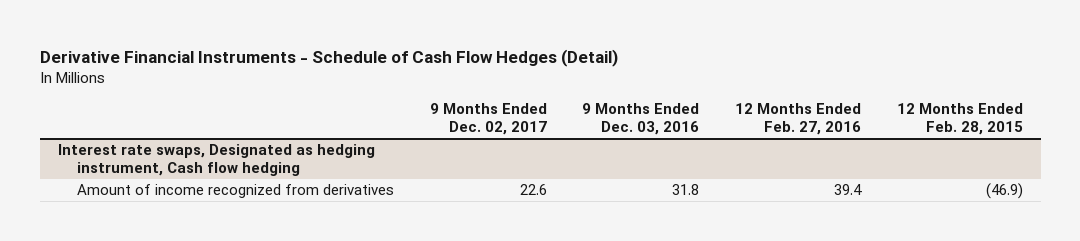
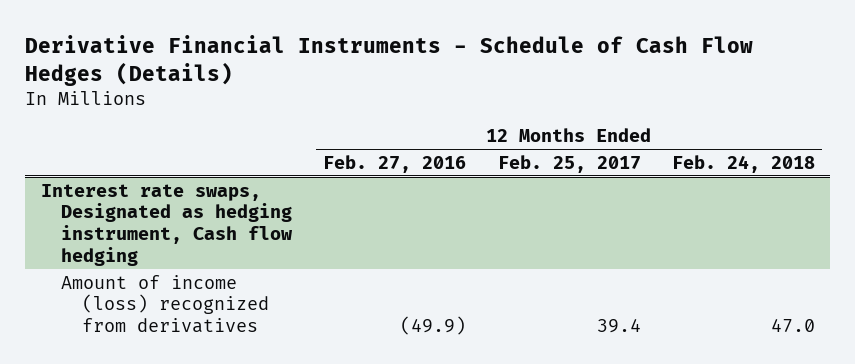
[39,48,618,67] Derivative Financial Instruments - Schedule of Cash Flow Hedges (Detail) -> [25,34,754,86] Derivative Financial Instruments - Schedule of Cash Flow Hedges (Details)
[429,103,547,136] 9 Months Ended Dec. 02, 2017 -> none
[582,103,700,136] 9 Months Ended Dec. 03, 2016 -> none
[896,103,1023,136] 12 Months Ended Feb. 28, 2015 -> none
none -> [497,154,641,173] Feb. 25, 2017
none -> [671,154,815,173] Feb. 24, 2018
[77,184,395,199] Amount of income recognized from derivatives -> [61,274,269,334] Amount of income (loss) recognized from derivatives
[834,184,863,196] 39.4 -> [400,316,467,336] (49.9)

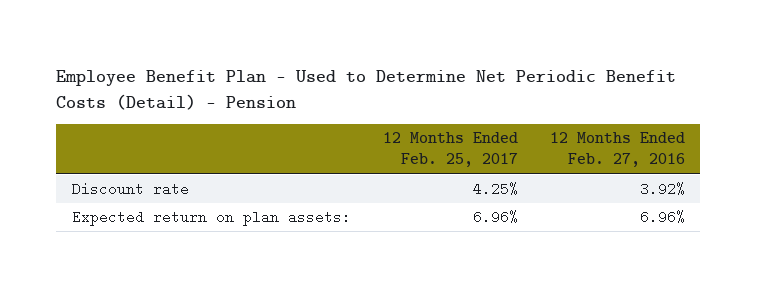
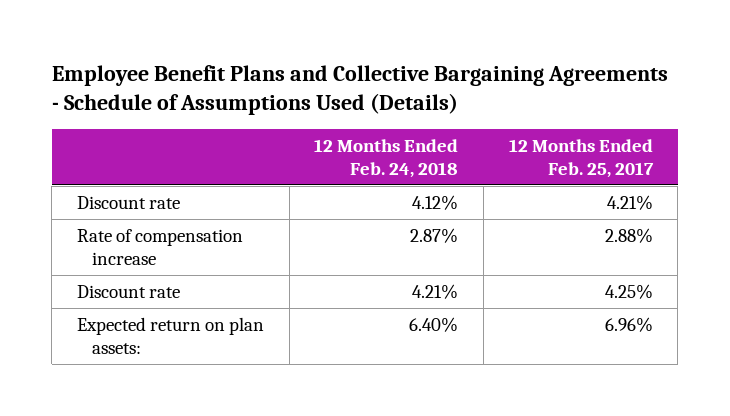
[56,70,677,110] Employee Benefit Plan - Used to Determine Net Periodic Benefit Costs (Detail) - Pension -> [51,65,668,116] Employee Benefit Plans and Collective Bargaining Agreements - Schedule of Assumptions Used (Details)
[549,132,685,168] 12 Months Ended Feb. 27, 2016 -> none
none -> [314,138,459,178] 12 Months Ended Feb. 24, 2018
none -> [76,195,180,209] Discount rate
none -> [76,228,243,265] Rate of compensation increase

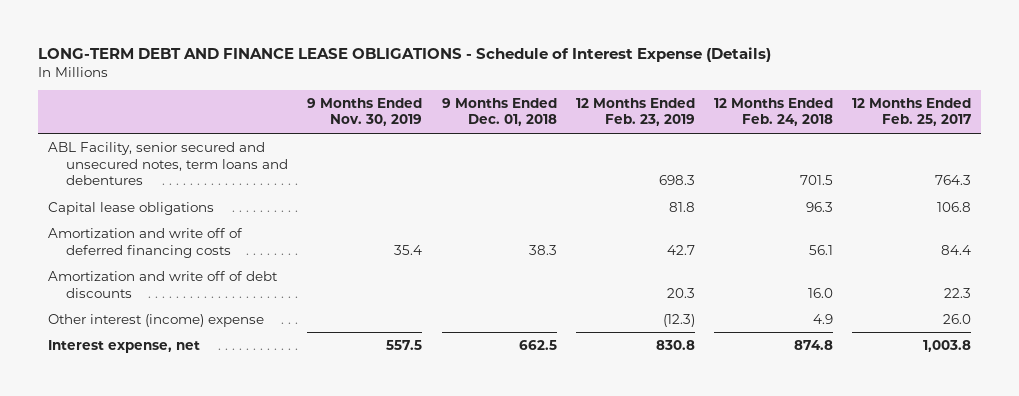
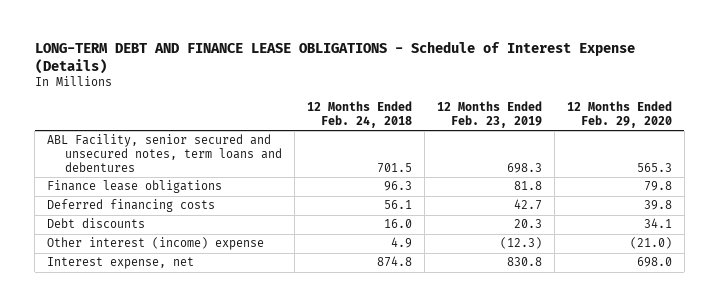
[307,97,423,127] 9 Months Ended Nov. 30, 2019 -> none
[441,97,557,127] 9 Months Ended Dec. 01, 2018 -> none
[852,97,972,127] 12 Months Ended Feb. 25, 2017 -> none
none -> [566,101,672,129] 12 Months Ended Feb. 29, 2020
[47,201,214,215] Capital lease obligations -> [47,180,223,194] Finance lease obligations
[47,227,243,258] Amortization and write off of deferred financing costs -> [47,199,216,213] Deferred financing costs
[47,270,278,298] Amortization and write off of debt discounts -> [47,218,146,229] Debt discounts

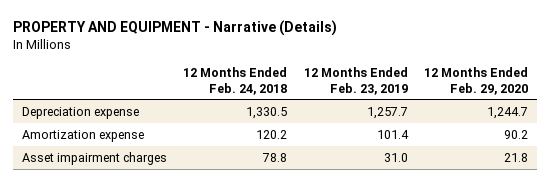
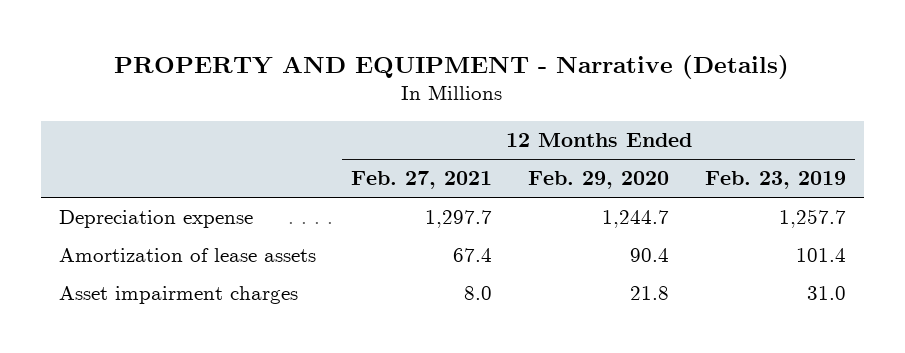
[183,66,288,95] 12 Months Ended Feb. 24, 2018 -> none
none -> [351,171,493,190] Feb. 27, 2021
[21,129,144,142] Amortization expense -> none
none -> [58,248,316,263] Amortization of lease assets

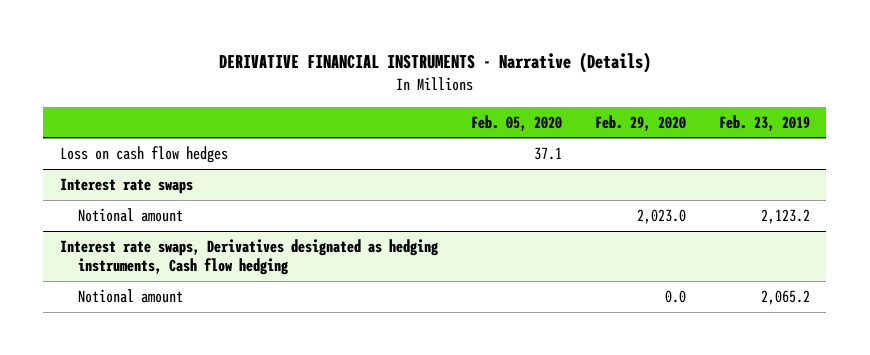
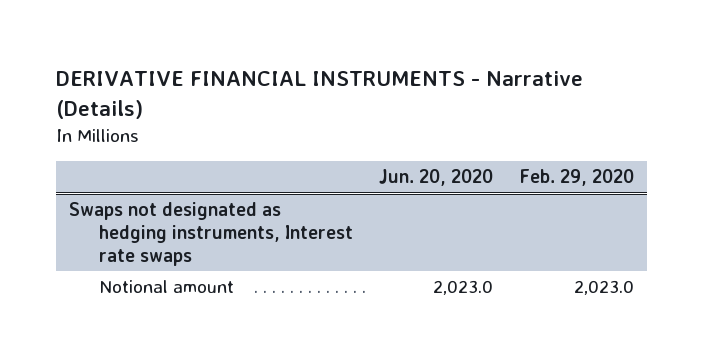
[470,114,562,131] Feb. 05, 2020 -> none
[718,114,810,131] Feb. 23, 2019 -> none
none -> [379,169,494,187] Jun. 20, 2020
[59,146,228,164] Loss on cash flow hedges -> none
[59,178,193,195] Interest rate swaps -> none
none -> [68,202,354,267] Swaps not designated as hedging instruments, Interest rate swaps
[59,239,439,276] Interest rate swaps, Derivatives designated as hedging instruments, Cash flow hedging -> none
[78,289,184,304] Notional amount -> none

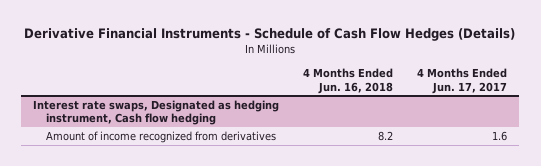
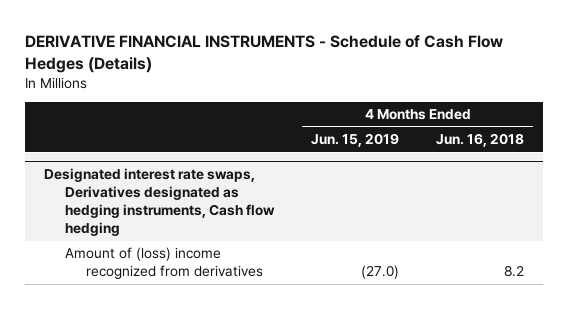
[24,28,516,42] Derivative Financial Instruments - Schedule of Cash Flow Hedges (Details) -> [25,35,504,73] DERIVATIVE FINANCIAL INSTRUMENTS - Schedule of Cash Flow Hedges (Details)
[417,67,508,94] 4 Months Ended Jun. 17, 2017 -> none
none -> [311,132,400,147] Jun. 15, 2019
[33,99,280,126] Interest rate swaps, Designated as hedging instrument, Cash flow hedging -> [43,168,276,237] Designated interest rate swaps, Derivatives designated as hedging instruments, Cash flow hedging
[45,130,276,143] Amount of income recognized from derivatives -> [65,247,264,280] Amount of (loss) income recognized from derivatives

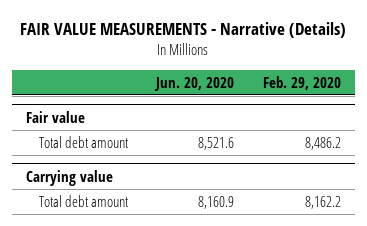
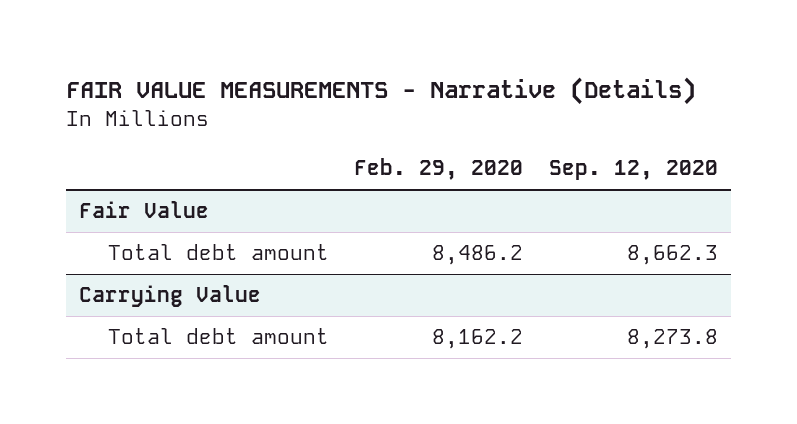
[154,76,235,91] Jun. 20, 2020 -> none
none -> [549,160,719,181] Sep. 12, 2020
[26,110,86,123] Fair value -> [78,201,209,219] Fair Value
[26,169,114,186] Carrying value -> [78,285,261,308] Carrying Value

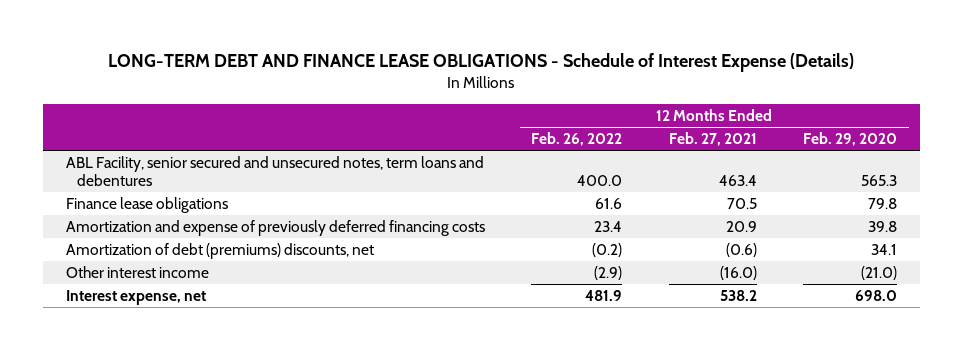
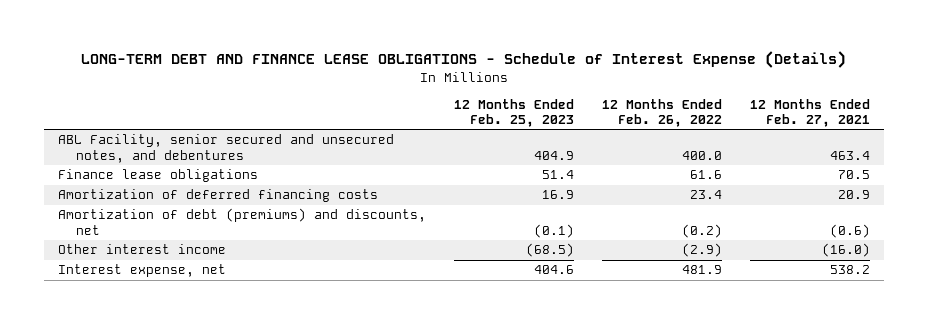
[803,132,898,147] Feb. 29, 2020 -> none
none -> [454,98,575,127] 12 Months Ended Feb. 25, 2023
[65,156,484,187] ABL Facility, senior secured and unsecured notes, term loans and debentures -> [58,134,395,163] ABL Facility, senior secured and unsecured notes, and debentures
[65,220,485,237] Amortization and expense of previously deferred financing costs -> [58,189,379,203] Amortization of deferred financing costs
[65,243,374,260] Amortization of debt (premiums) discounts, net -> [58,208,427,235] Amortization of debt (premiums) and discounts, net

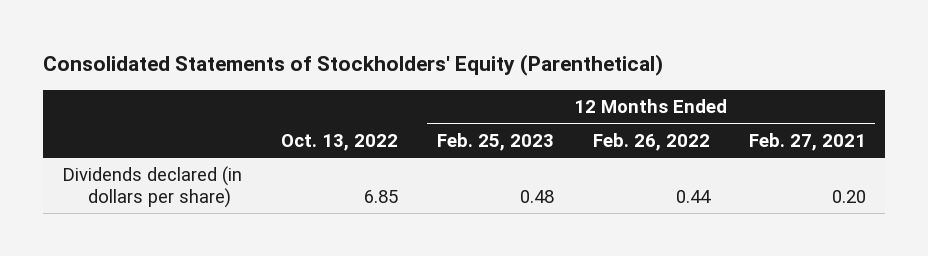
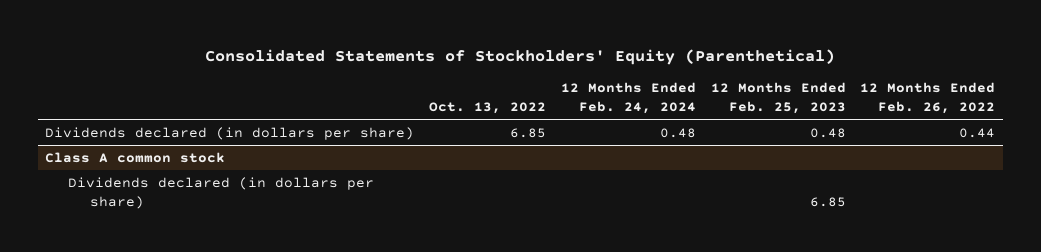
[748,132,866,151] Feb. 27, 2021 -> none
none -> [560,82,696,115] 12 Months Ended Feb. 24, 2024
none -> [45,151,226,163] Class A common stock
none -> [67,176,374,209] Dividends declared (in dollars per share)

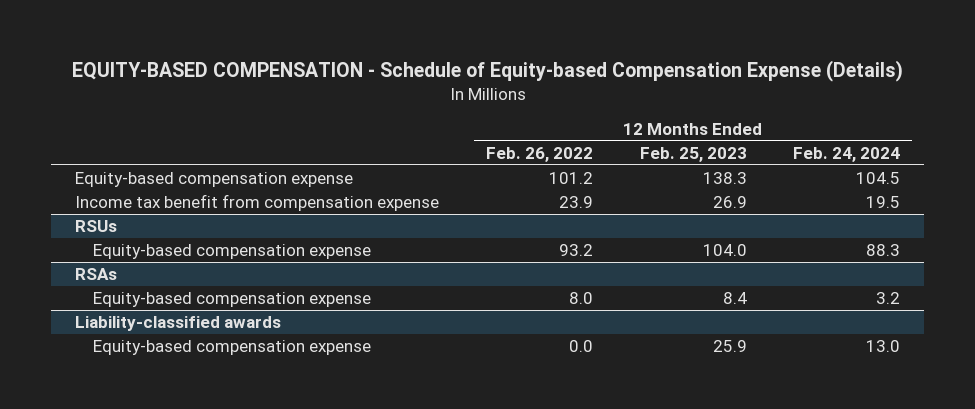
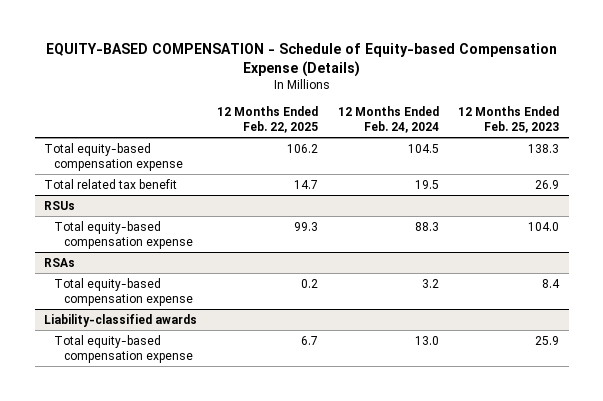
[485,146,593,162] Feb. 26, 2022 -> none
none -> [216,106,318,133] 12 Months Ended Feb. 22, 2025
[74,171,353,187] Equity-based compensation expense -> [44,143,183,171] Total equity-based compensation expense
[74,193,439,211] Income tax benefit from compensation expense -> [44,179,178,190] Total related tax benefit
[92,243,371,259] Equity-based compensation expense -> [53,221,193,249] Total equity-based compensation expense
[92,291,371,307] Equity-based compensation expense -> [53,278,193,306] Total equity-based compensation expense
[92,339,371,355] Equity-based compensation expense -> [53,335,193,363] Total equity-based compensation expense

